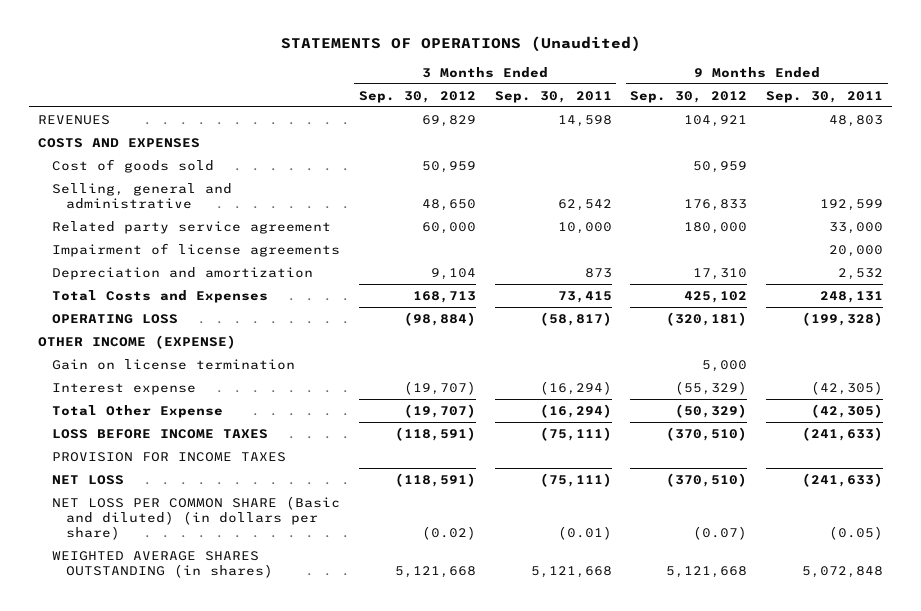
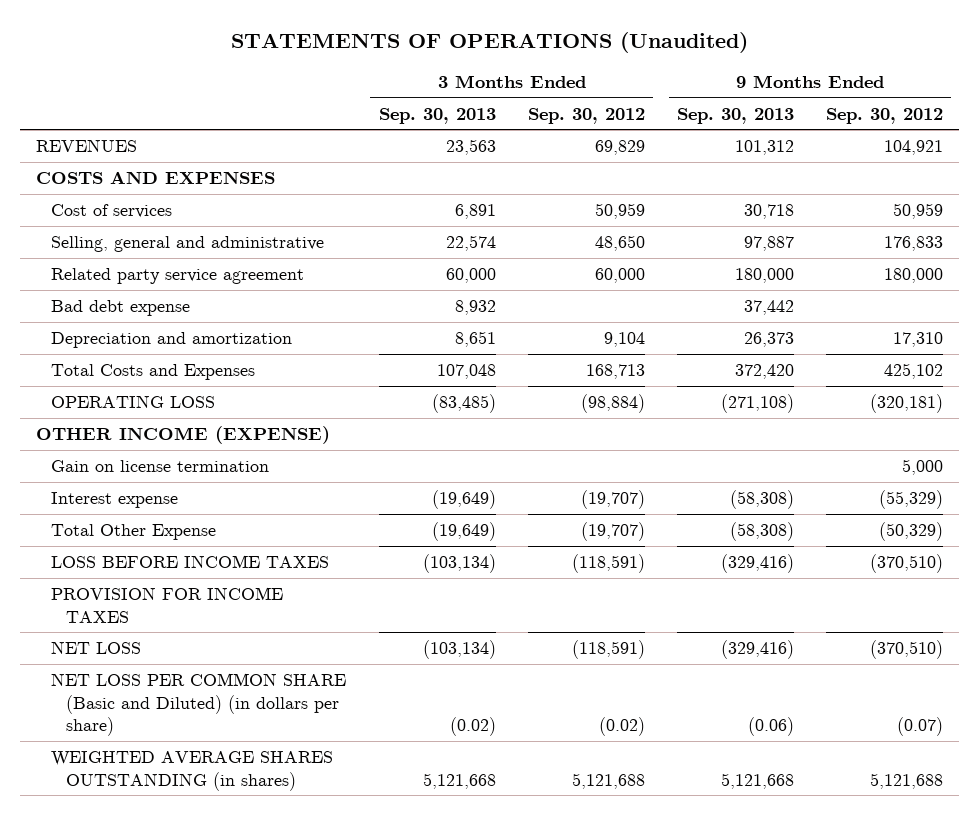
[494,90,612,103] Sep. 30, 2011 -> none
[766,90,884,103] Sep. 30, 2011 -> none
none -> [378,107,496,124] Sep. 30, 2013
none -> [677,107,795,124] Sep. 30, 2013
[52,158,215,173] Cost of goods sold -> [51,204,173,219] Cost of services
[52,242,341,257] Impairment of license agreements -> none
none -> [51,300,191,317] Bad debt expense
[52,495,341,541] NET LOSS PER COMMON SHARE (Basic and diluted) (in dollars per share) -> [51,673,347,737] NET LOSS PER COMMON SHARE (Basic and Diluted) (in dollars per share)
[395,566,477,579] 5,121,668 -> [571,772,645,789] 5,121,688
[666,566,748,579] 5,121,668 -> [870,772,944,789] 5,121,688

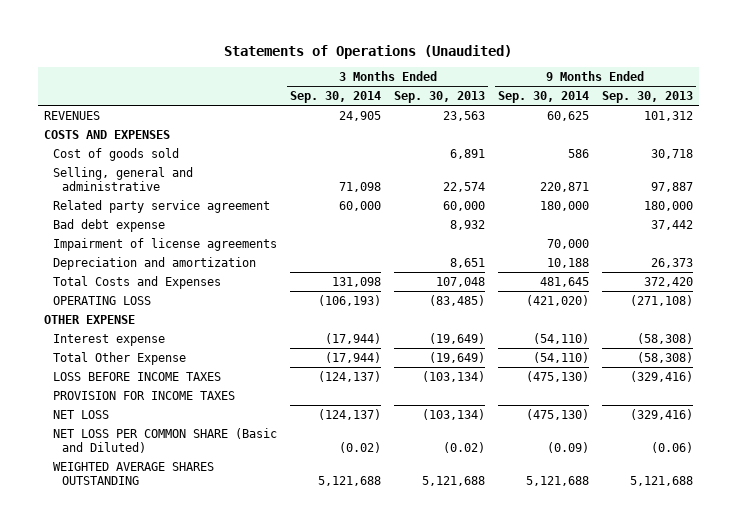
[230,31,748,53] STATEMENTS OF OPERATIONS (Unaudited) -> [224,44,513,59] Statements of Operations (Unaudited)
[527,107,645,124] Sep. 30, 2012 -> none
[826,107,944,124] Sep. 30, 2012 -> none
none -> [290,90,382,103] Sep. 30, 2014
none -> [497,90,589,103] Sep. 30, 2014
[51,204,173,219] Cost of services -> [53,147,180,161] Cost of goods sold
none -> [53,237,278,251] Impairment of license agreements
[51,460,270,473] Gain on license termination -> none
[36,426,331,445] OTHER INCOME (EXPENSE) -> [44,314,136,324] OTHER EXPENSE
[51,673,347,737] NET LOSS PER COMMON SHARE (Basic and Diluted) (in dollars per share) -> [53,427,278,453] NET LOSS PER COMMON SHARE (Basic and Diluted)
[51,751,334,791] WEIGHTED AVERAGE SHARES OUTSTANDING (in shares) -> [53,461,215,485] WEIGHTED AVERAGE SHARES OUTSTANDING
[422,772,496,789] 5,121,668 -> [421,475,485,486] 5,121,688
[721,772,795,789] 5,121,668 -> [629,475,693,486] 5,121,688

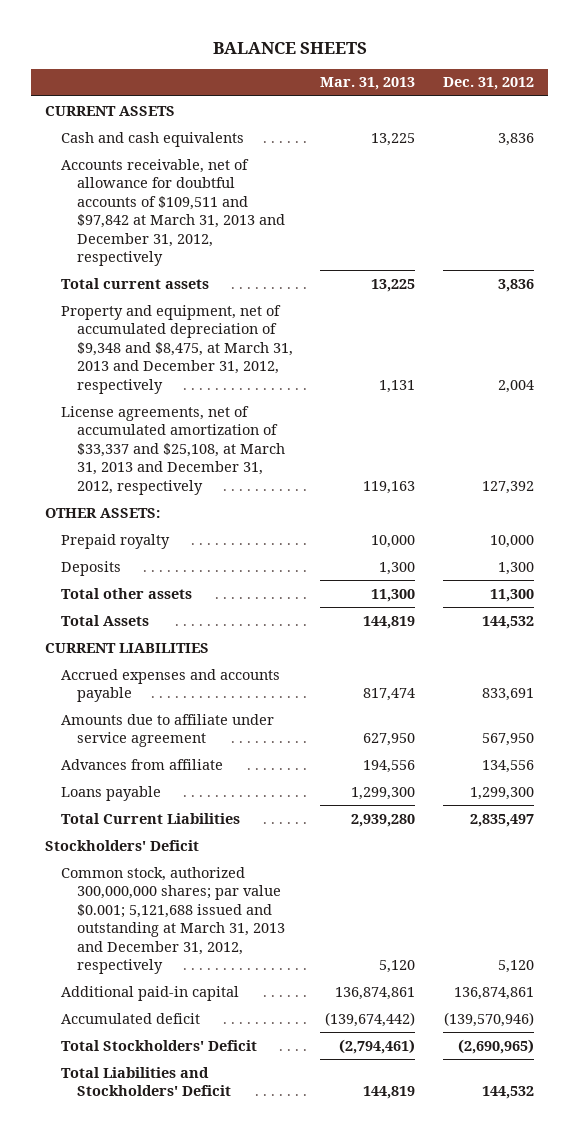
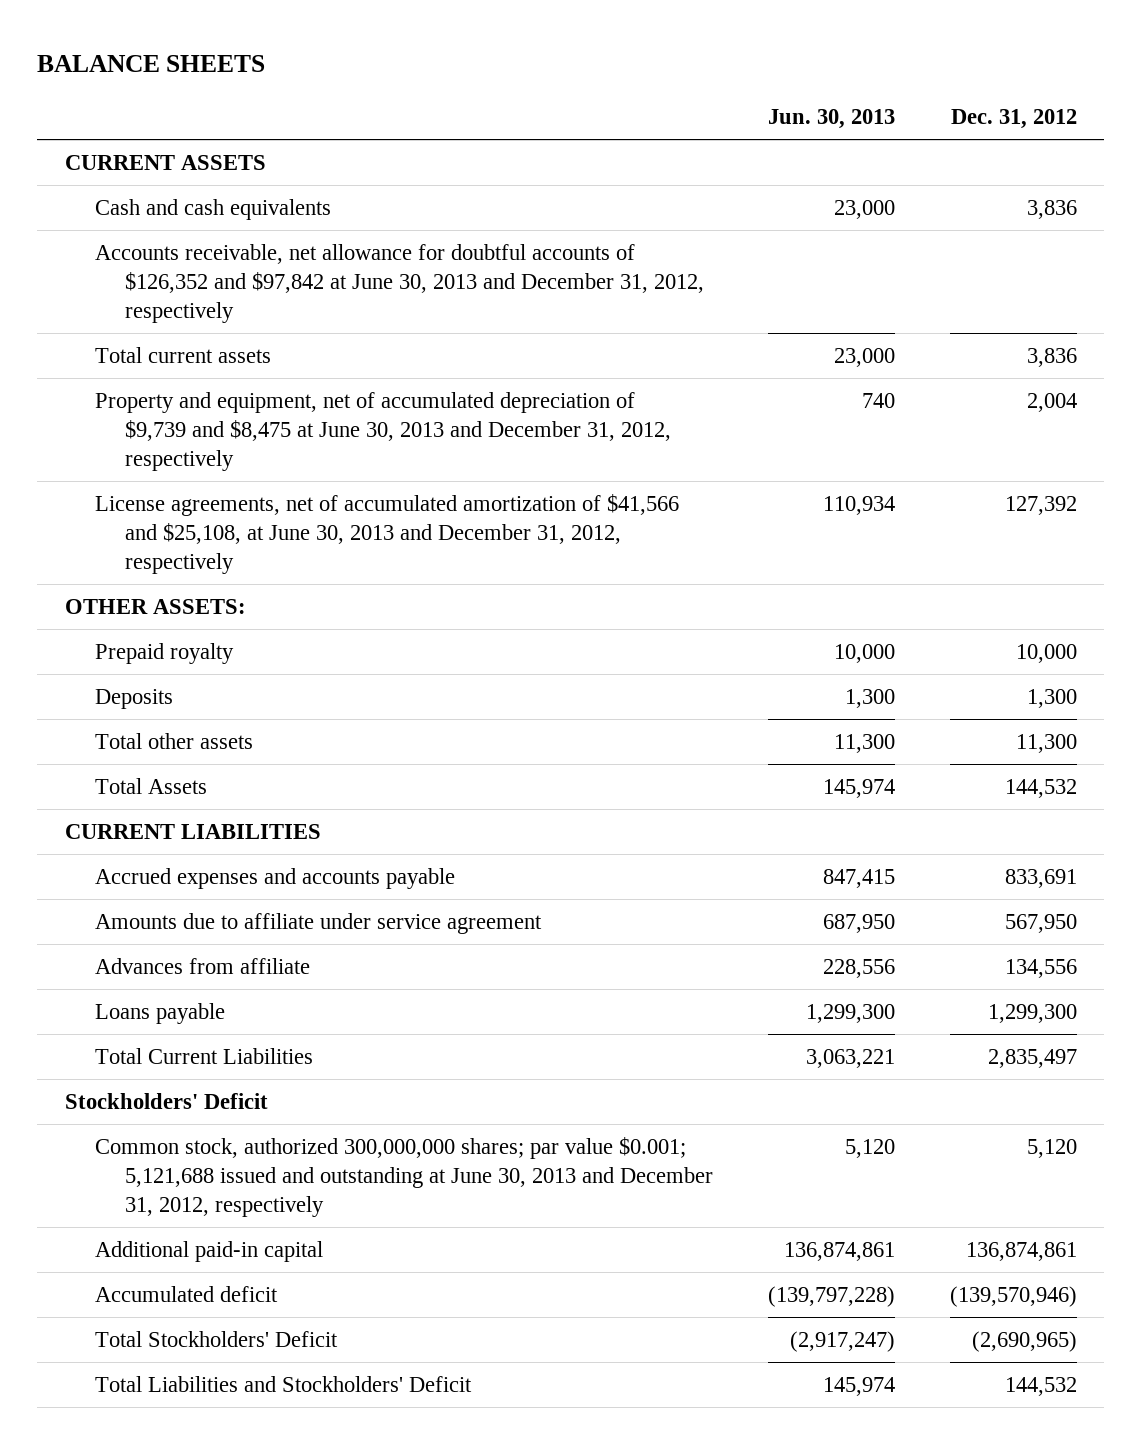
[320,77,416,91] Mar. 31, 2013 -> none
none -> [768,109,896,130] Jun. 30, 2013
[61,158,285,267] Accounts receivable, net of allowance for doubtful accounts of $109,511 and $97,842 at March 31, 2013 and December 31, 2012, respectively -> [95,243,705,323] Accounts receivable, net allowance for doubtful accounts of $126,352 and $97,842 at June 30, 2013 and December 31, 2012, respectively
[61,304,293,394] Property and equipment, net of accumulated depreciation of $9,348 and $8,475, at March 31, 2013 and December 31, 2012, respectively -> [95,391,672,471] Property and equipment, net of accumulated depreciation of $9,739 and $8,475 at June 30, 2013 and December 31, 2012, respectively
[61,405,285,495] License agreements, net of accumulated amortization of $33,337 and $25,108, at March 31, 2013 and December 31, 2012, respectively -> [95,493,680,574] License agreements, net of accumulated amortization of $41,566 and $25,108, at June 30, 2013 and December 31, 2012, respectively
[61,866,285,975] Common stock, authorized 300,000,000 shares; par value $0.001; 5,121,688 issued and outstanding at March 31, 2013 and December 31, 2012, respectively -> [95,1136,714,1217] Common stock, authorized 300,000,000 shares; par value $0.001; 5,121,688 issued and outstanding at June 30, 2013 and December 31, 2012, respectively

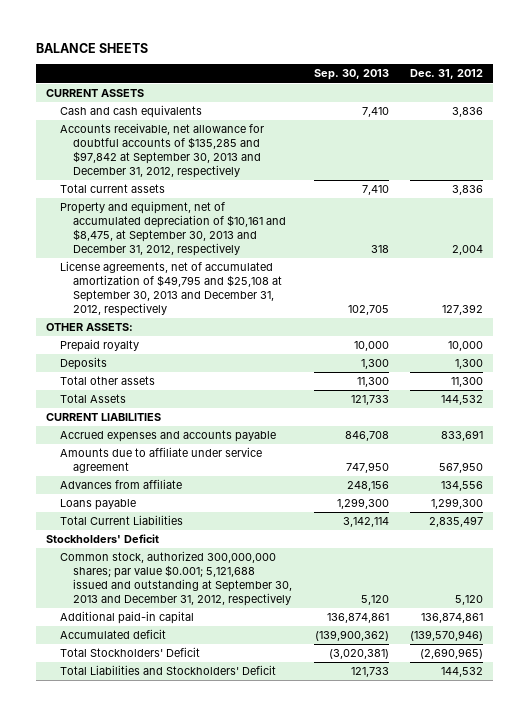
[768,109,896,130] Jun. 30, 2013 -> none
none -> [313,69,389,81] Sep. 30, 2013
[95,243,705,323] Accounts receivable, net allowance for doubtful accounts of $126,352 and $97,842 at June 30, 2013 and December 31, 2012, respectively -> [59,123,264,178] Accounts receivable, net allowance for doubtful accounts of $135,285 and $97,842 at September 30, 2013 and December 31, 2012, respectively
[95,391,672,471] Property and equipment, net of accumulated depreciation of $9,739 and $8,475 at June 30, 2013 and December 31, 2012, respectively -> [59,201,287,256] Property and equipment, net of accumulated depreciation of $10,161 and $8,475, at September 30, 2013 and December 31, 2012, respectively
[95,493,680,574] License agreements, net of accumulated amortization of $41,566 and $25,108, at June 30, 2013 and December 31, 2012, respectively -> [59,261,283,316] License agreements, net of accumulated amortization of $49,795 and $25,108 at September 30, 2013 and December 31, 2012, respectively
[95,1136,714,1217] Common stock, authorized 300,000,000 shares; par value $0.001; 5,121,688 issued and outstanding at June 30, 2013 and December 31, 2012, respectively -> [59,551,293,606] Common stock, authorized 300,000,000 shares; par value $0.001; 5,121,688 issued and outstanding at September 30, 2013 and December 31, 2012, respectively

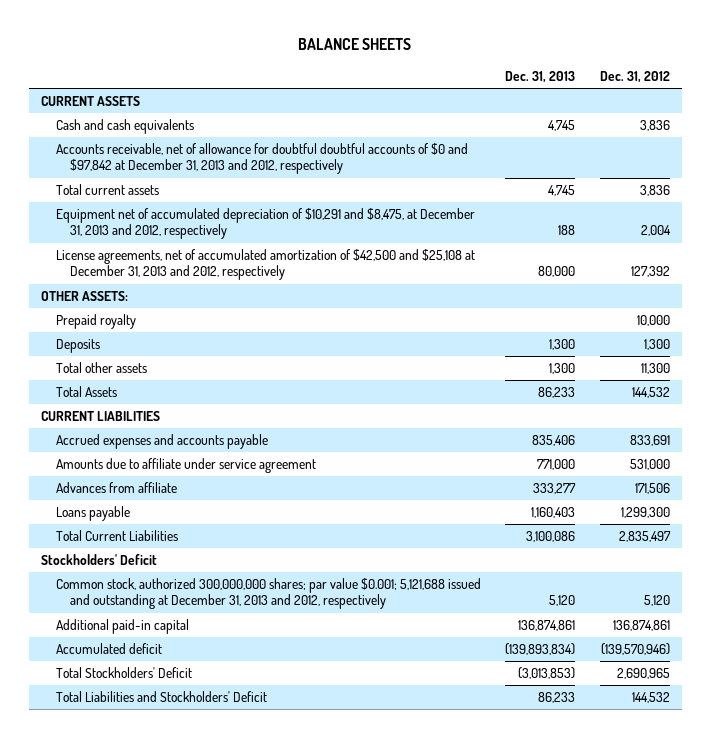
[313,69,389,81] Sep. 30, 2013 -> none
none -> [505,70,576,83] Dec. 31, 2013
[59,123,264,178] Accounts receivable, net allowance for doubtful accounts of $135,285 and $97,842 at September 30, 2013 and December 31, 2012, respectively -> [55,143,468,175] Accounts receivable, net of allowance for doubtful doubtful accounts of $0 and $97,842 at December 31, 2013 and 2012, respectively
[59,201,287,256] Property and equipment, net of accumulated depreciation of $10,161 and $8,475, at September 30, 2013 and December 31, 2012, respectively -> [55,208,475,240] Equipment net of accumulated depreciation of $10,291 and $8,475, at December 31, 2013 and 2012, respectively
[59,261,283,316] License agreements, net of accumulated amortization of $49,795 and $25,108 at September 30, 2013 and December 31, 2012, respectively -> [55,249,475,281] License agreements, net of accumulated amortization of $42,500 and $25,108 at December 31, 2013 and 2012, respectively
[438,462,483,474] 567,950 -> [629,459,670,471] 531,000
[440,481,483,492] 134,556 -> [634,483,670,495] 171,506
[59,551,293,606] Common stock, authorized 300,000,000 shares; par value $0.001; 5,121,688 issued and outstanding at September 30, 2013 and December 31, 2012, respectively -> [55,578,481,610] Common stock, authorized 300,000,000 shares; par value $0.001; 5,121,688 issued and outstanding at December 31, 2013 and 2012, respectively
[419,648,483,660] (2,690,965) -> [616,668,670,680] 2,690,965

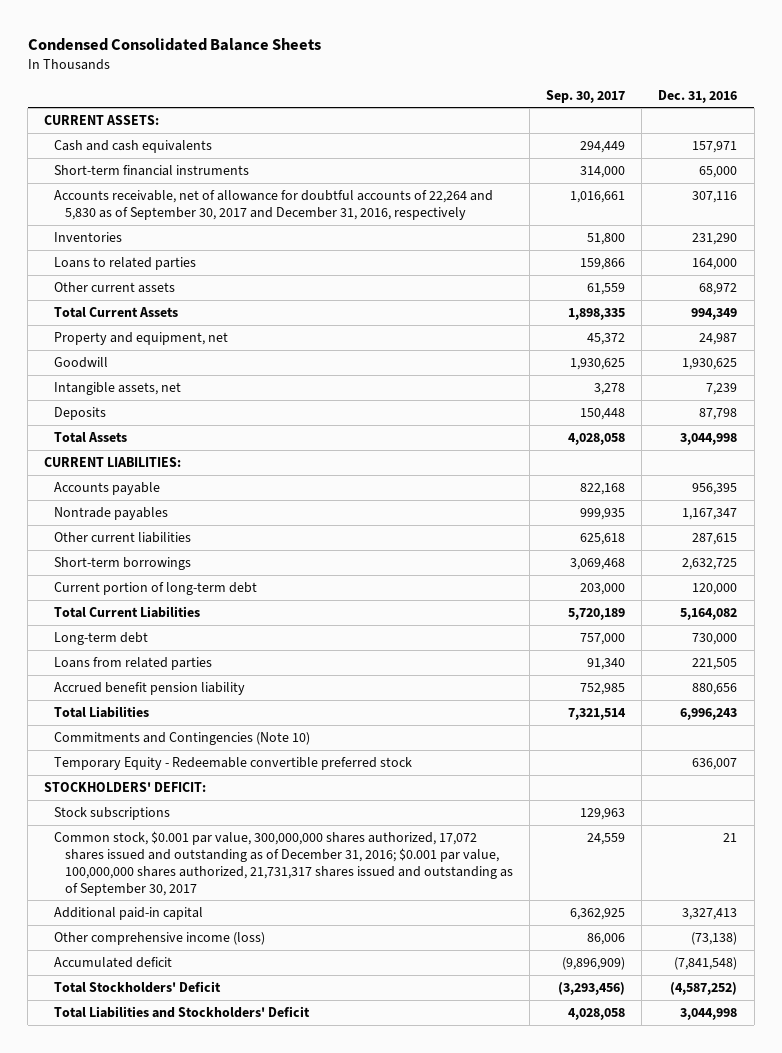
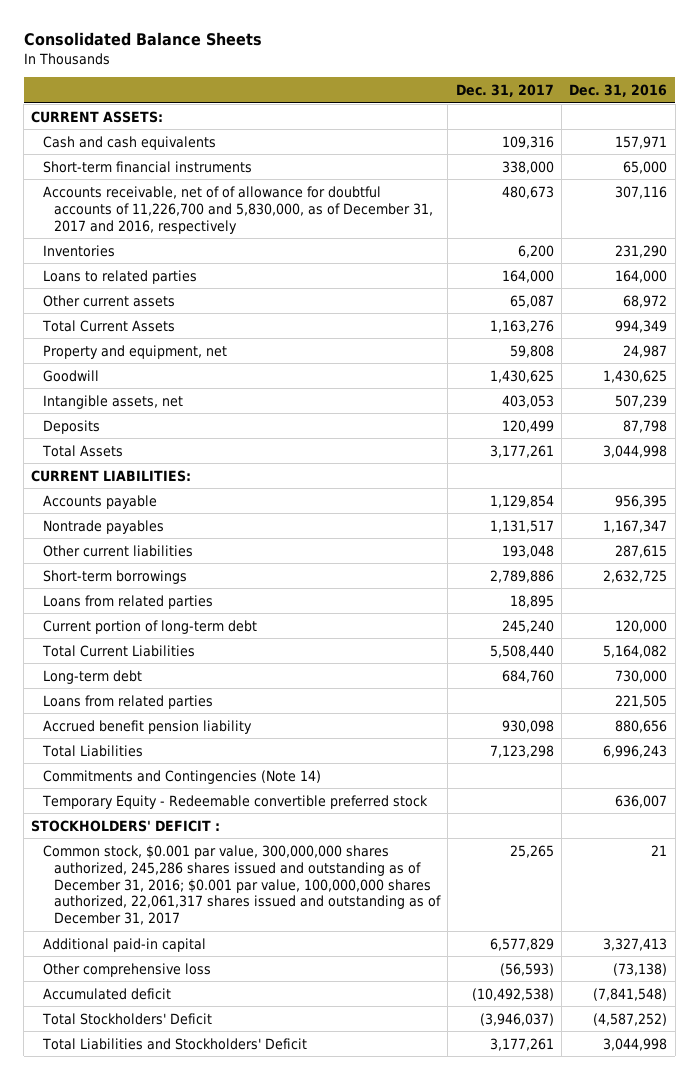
[27,37,321,51] Condensed Consolidated Balance Sheets -> [23,31,262,46] Consolidated Balance Sheets
[546,89,626,103] Sep. 30, 2017 -> none
none -> [455,83,554,97] Dec. 31, 2017
[54,189,494,220] Accounts receivable, net of allowance for doubtful accounts of 22,264 and 5,830 as of September 30, 2017 and December 31, 2016, respectively -> [42,185,433,234] Accounts receivable, net of of allowance for doubtful accounts of 11,226,700 and 5,830,000, as of December 31, 2017 and 2016, respectively
[682,357,738,370] 1,930,625 -> [603,369,668,383] 1,430,625
[706,382,738,395] 7,239 -> [615,394,668,408] 507,239
none -> [42,594,213,609] Loans from related parties
[54,731,311,745] Commitments and Contingencies (Note 10) -> [42,769,321,784] Commitments and Contingencies (Note 14)
[54,806,171,820] Stock subscriptions -> none
[44,781,207,792] STOCKHOLDERS' DEFICIT: -> [31,819,221,832] STOCKHOLDERS' DEFICIT :
[54,830,513,896] Common stock, $0.001 par value, 300,000,000 shares authorized, 17,072 shares issued and outstanding as of December 31, 2016; $0.001 par value, 100,000,000 shares authorized, 21,731,317 shares issued and outstanding as of September 30, 2017 -> [42,844,441,926] Common stock, $0.001 par value, 300,000,000 shares authorized, 245,286 shares issued and outstanding as of December 31, 2016; $0.001 par value, 100,000,000 shares authorized, 22,061,317 shares issued and outstanding as of December 31, 2017
[54,931,266,945] Other comprehensive income (loss) -> [42,962,211,977] Other comprehensive loss

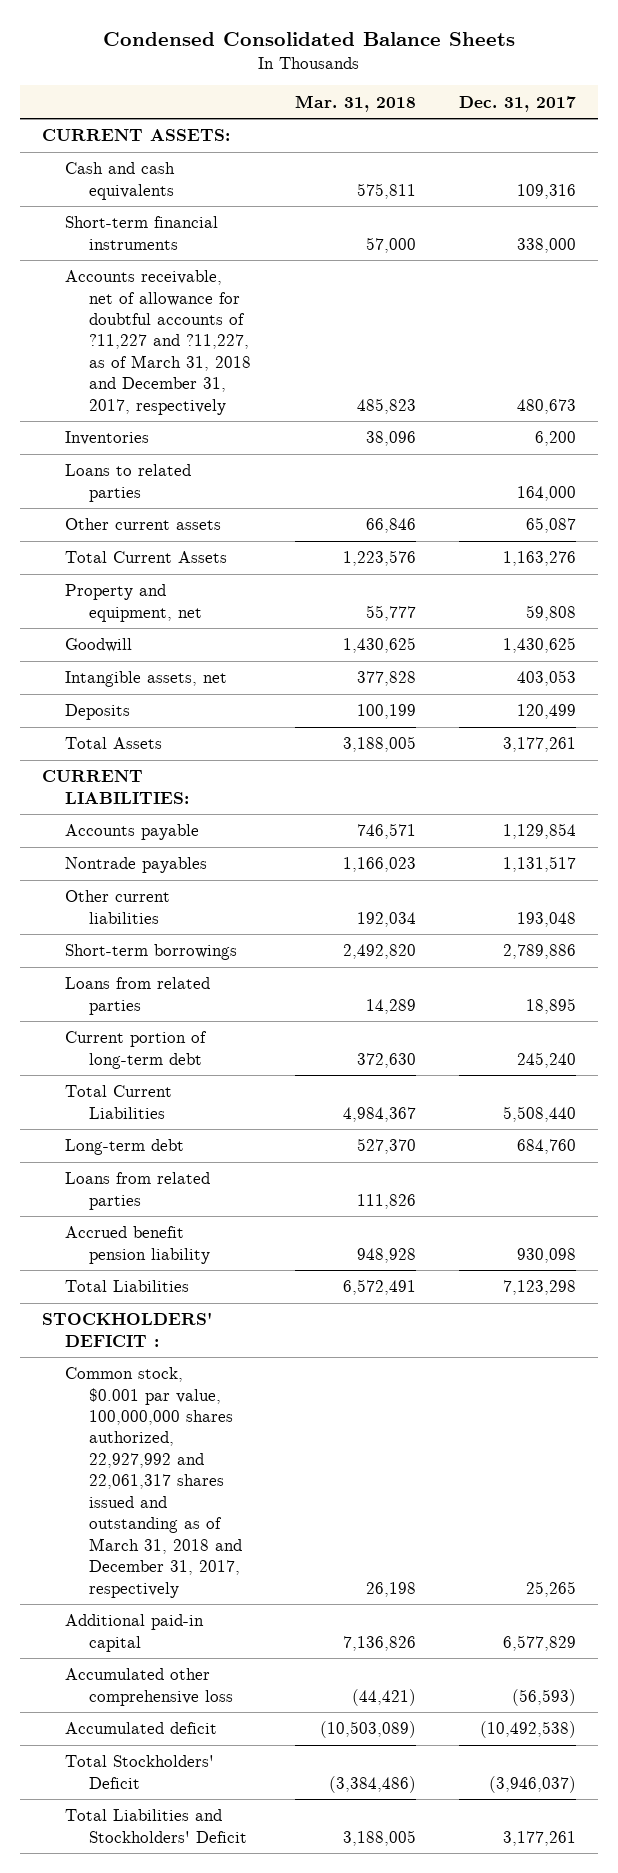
[23,31,262,46] Consolidated Balance Sheets -> [103,31,516,46] Condensed Consolidated Balance Sheets
[569,83,668,97] Dec. 31, 2016 -> none
none -> [294,94,416,112] Mar. 31, 2018
[42,185,433,234] Accounts receivable, net of of allowance for doubtful accounts of 11,226,700 and 5,830,000, as of December 31, 2017 and 2016, respectively -> [65,270,251,415] Accounts receivable, net of allowance for doubtful accounts of ?11,227 and ?11,227, as of March 31, 2018 and December 31, 2017, respectively
[42,769,321,784] Commitments and Contingencies (Note 14) -> none
[41,794,428,809] Temporary Equity - Redeemable convertible preferred stock -> none
[42,844,441,926] Common stock, $0.001 par value, 300,000,000 shares authorized, 245,286 shares issued and outstanding as of December 31, 2016; $0.001 par value, 100,000,000 shares authorized, 22,061,317 shares issued and outstanding as of December 31, 2017 -> [65,1367,242,1598] Common stock, $0.001 par value, 100,000,000 shares authorized, 22,927,992 and 22,061,317 shares issued and outstanding as of March 31, 2018 and December 31, 2017, respectively
[42,962,211,977] Other comprehensive loss -> [65,1668,233,1706] Accumulated other comprehensive loss

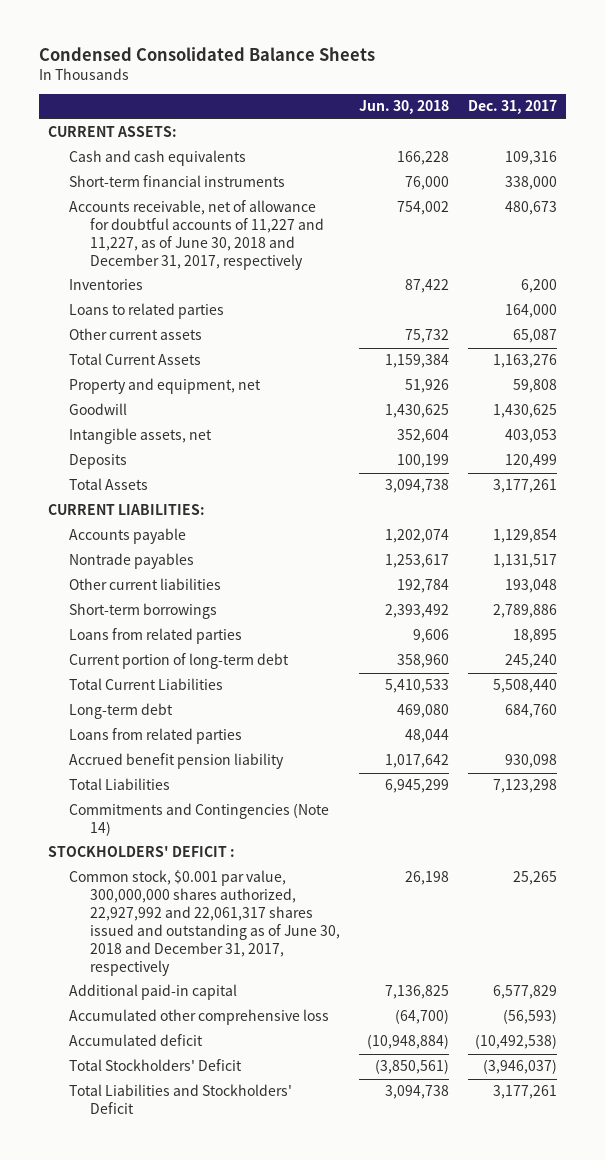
[294,94,416,112] Mar. 31, 2018 -> none
none -> [358,100,449,115] Jun. 30, 2018
[65,270,251,415] Accounts receivable, net of allowance for doubtful accounts of ?11,227 and ?11,227, as of March 31, 2018 and December 31, 2017, respectively -> [69,200,325,270] Accounts receivable, net of allowance for doubtful accounts of 11,227 and 11,227, as of June 30, 2018 and December 31, 2017, respectively
none -> [69,803,330,837] Commitments and Contingencies (Note 14)
[65,1367,242,1598] Common stock, $0.001 par value, 100,000,000 shares authorized, 22,927,992 and 22,061,317 shares issued and outstanding as of March 31, 2018 and December 31, 2017, respectively -> [69,870,341,976] Common stock, $0.001 par value, 300,000,000 shares authorized, 22,927,992 and 22,061,317 shares issued and outstanding as of June 30, 2018 and December 31, 2017, respectively

